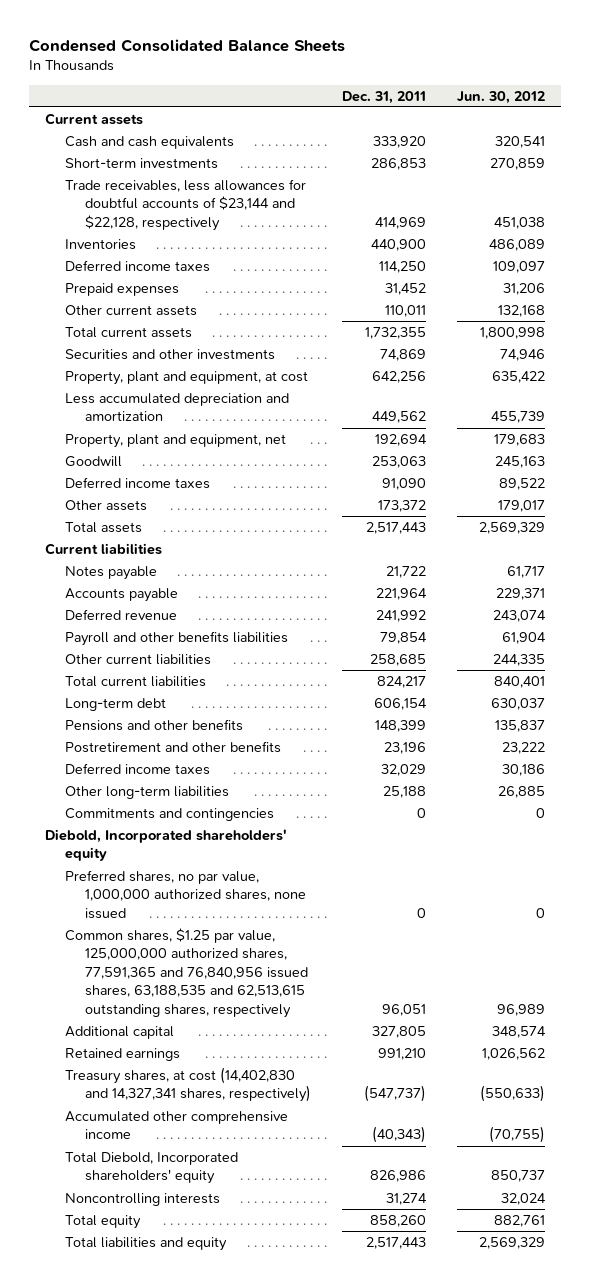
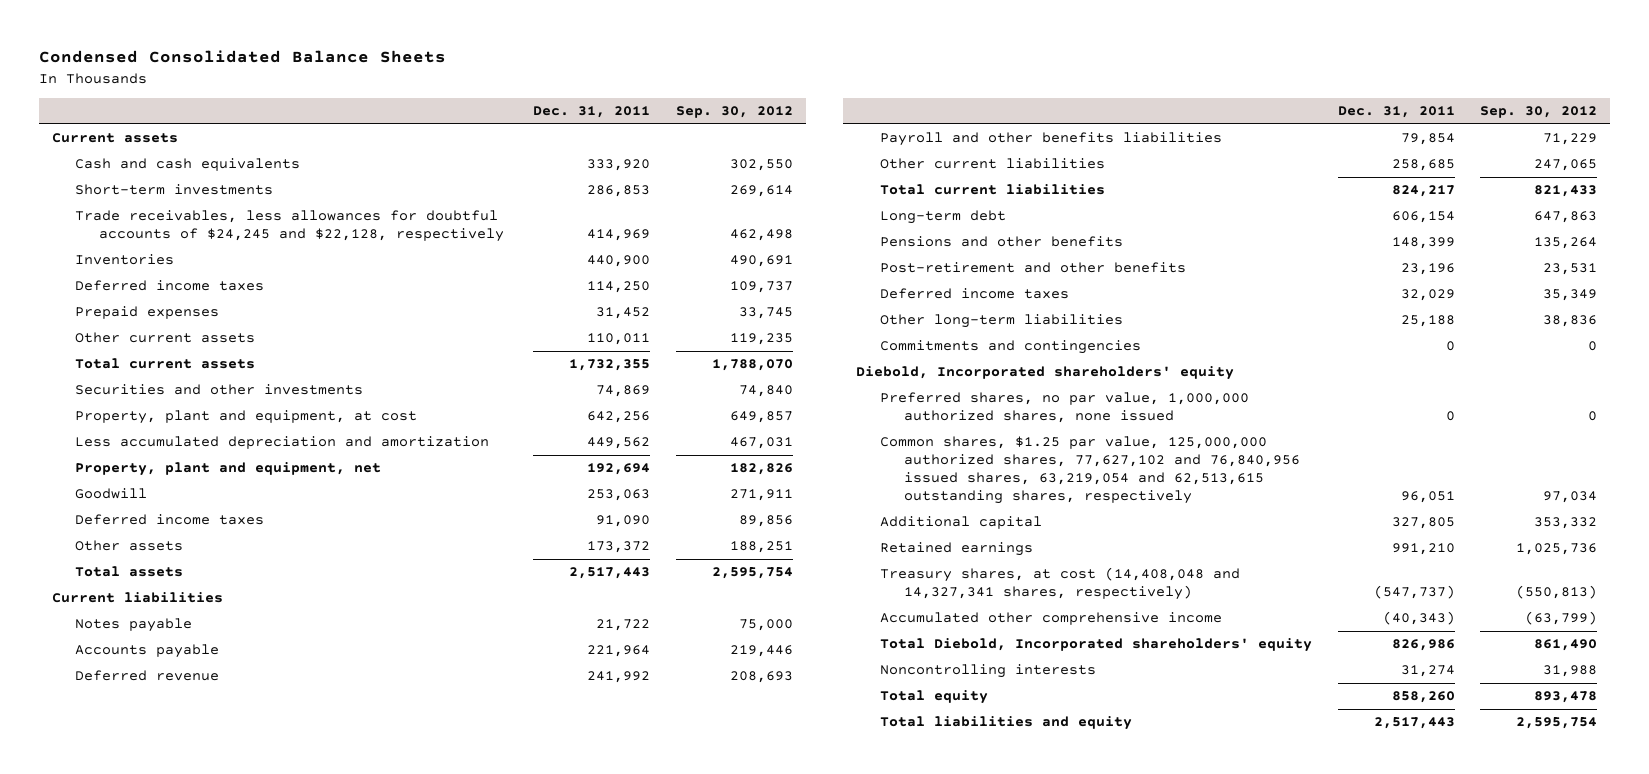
[457,90,546,104] Jun. 30, 2012 -> none
none -> [675,106,793,119] Sep. 30, 2012
[64,178,306,231] Trade receivables, less allowances for doubtful accounts of $23,144 and $22,128, respectively -> [75,210,505,243] Trade receivables, less allowances for doubtful accounts of $24,245 and $22,128, respectively
[64,740,281,753] Postretirement and other benefits -> [879,262,1186,274] Post-retirement and other benefits
[64,927,308,1018] Common shares, $1.25 par value, 125,000,000 authorized shares, 77,591,365 and 76,840,956 issued shares, 63,188,535 and 62,513,615 outstanding shares, respectively -> [879,436,1300,505] Common shares, $1.25 par value, 125,000,000 authorized shares, 77,627,102 and 76,840,956 issued shares, 63,219,054 and 62,513,615 outstanding shares, respectively
[64,1066,311,1103] Treasury shares, at cost (14,402,830 and 14,327,341 shares, respectively) -> [879,567,1240,601] Treasury shares, at cost (14,408,048 and 14,327,341 shares, respectively)

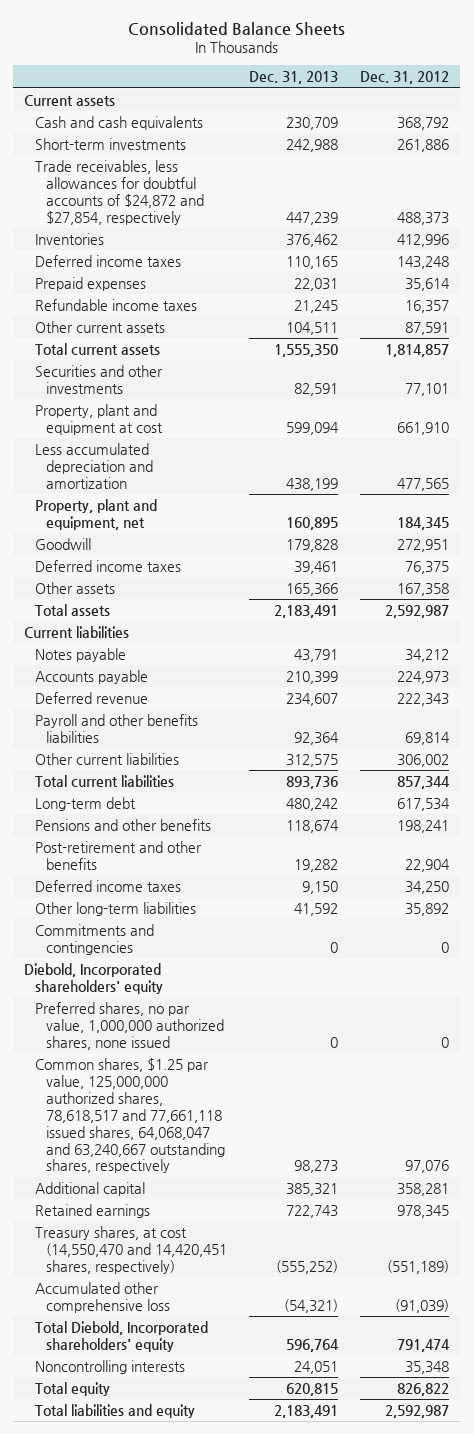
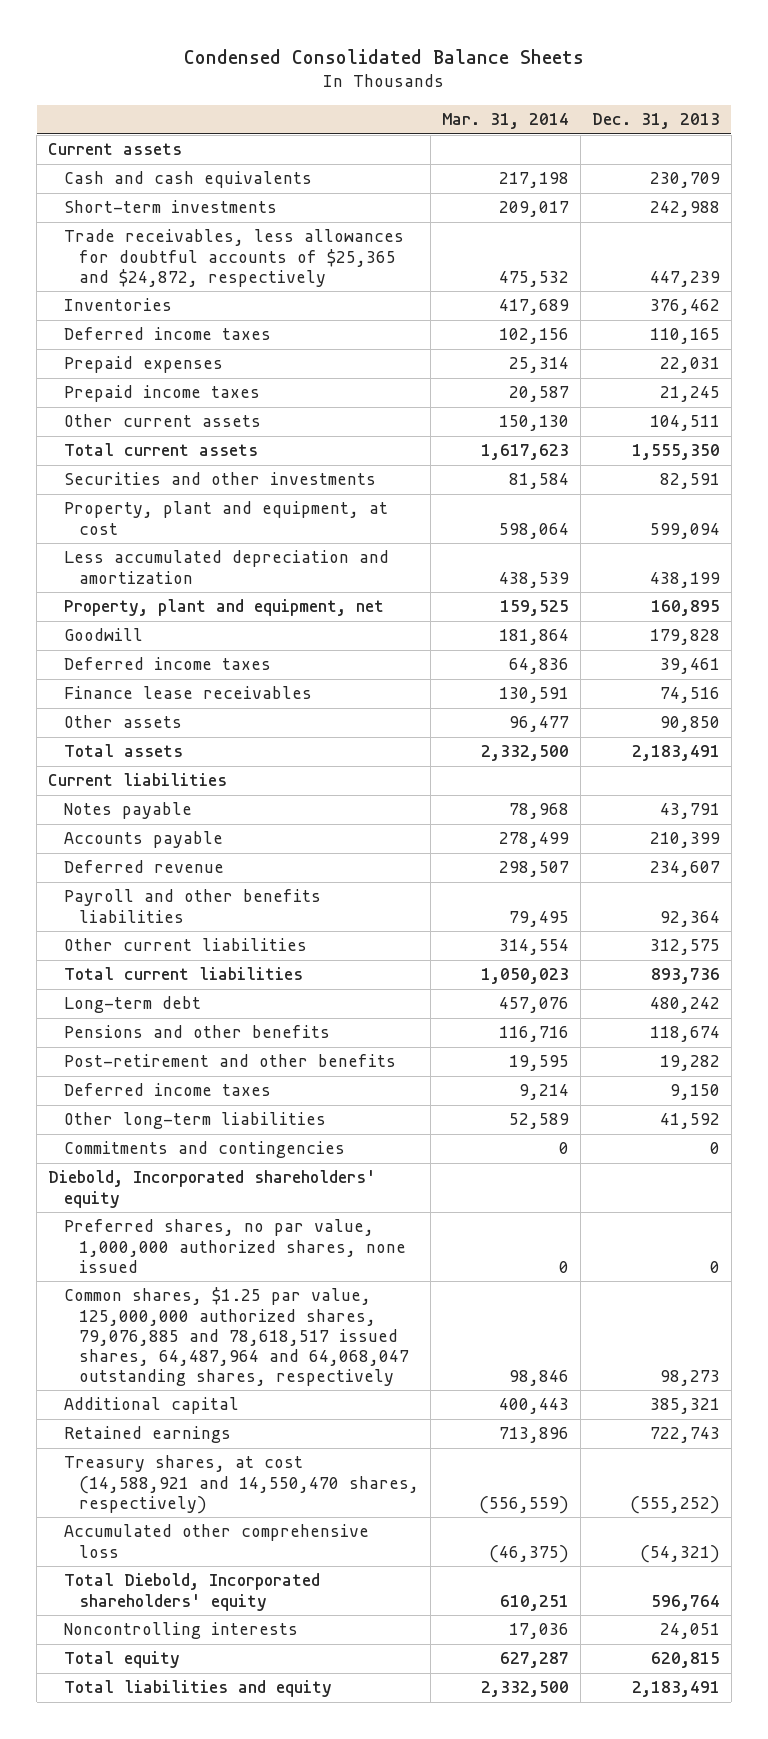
[127,21,345,36] Consolidated Balance Sheets -> [184,48,585,64] Condensed Consolidated Balance Sheets
[360,71,450,85] Dec. 31, 2012 -> none
none -> [441,113,569,130] Mar. 31, 2014
[35,159,205,225] Trade receivables, less allowances for doubtful accounts of $24,872 and $27,854, respectively -> [63,229,404,287] Trade receivables, less allowances for doubtful accounts of $25,365 and $24,872, respectively
[35,298,198,311] Refundable income taxes -> [63,385,260,403] Prepaid income taxes
[35,403,164,435] Property, plant and equipment at cost -> [63,501,388,535] Property, plant and equipment, at cost
none -> [63,686,312,700] Finance lease receivables
[286,582,339,596] 165,366 -> [659,716,720,733] 90,850
[35,1057,226,1174] Common shares, $1.25 par value, 125,000,000 authorized shares, 78,618,517 and 77,661,118 issued shares, 64,068,047 and 63,240,667 outstanding shares, respectively -> [63,1287,410,1386] Common shares, $1.25 par value, 125,000,000 authorized shares, 79,076,885 and 78,618,517 issued shares, 64,487,964 and 64,068,047 outstanding shares, respectively
[35,1225,228,1274] Treasury shares, at cost (14,550,470 and 14,420,451 shares, respectively) -> [63,1455,420,1514] Treasury shares, at cost (14,588,921 and 14,550,470 shares, respectively)

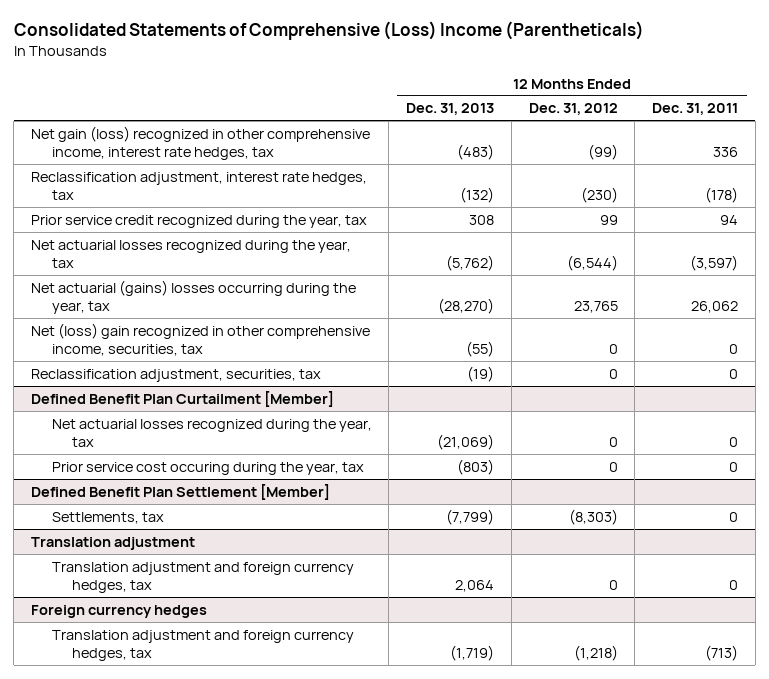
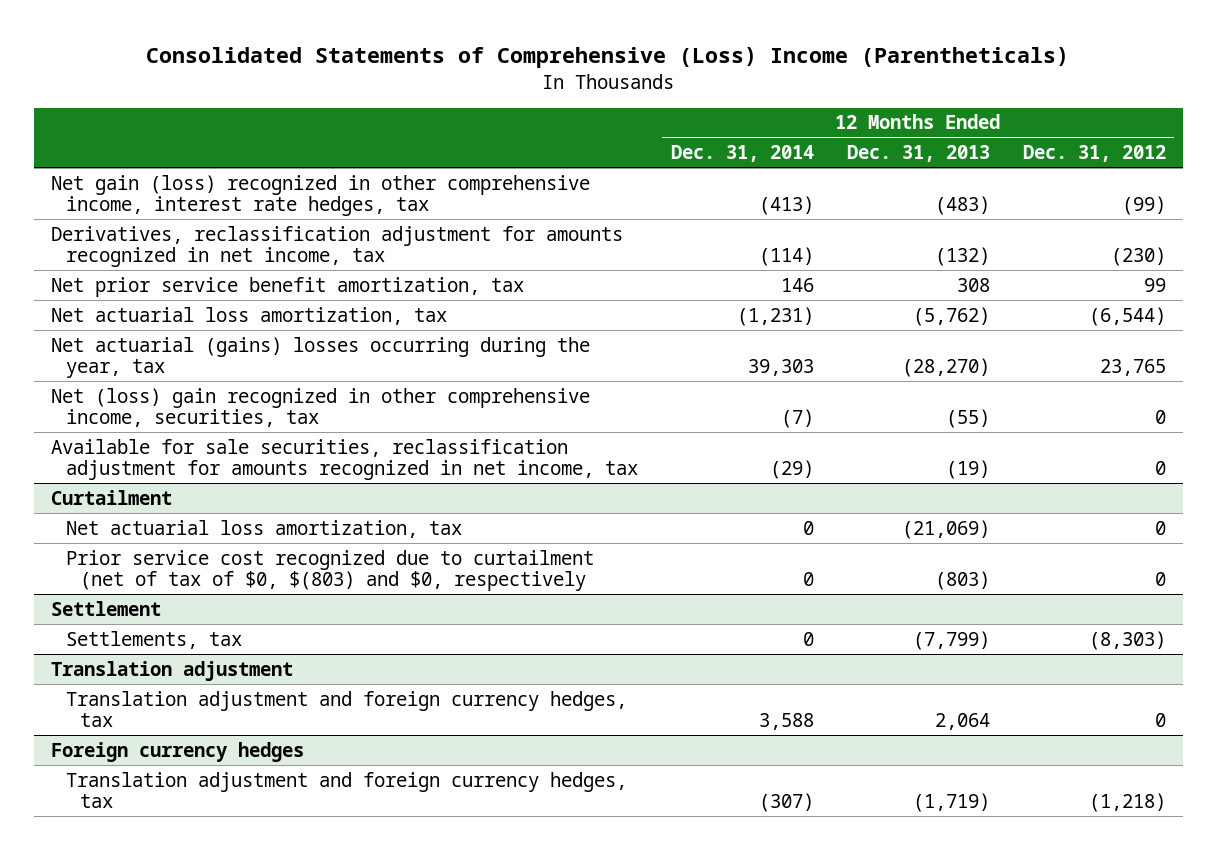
[652,103,739,116] Dec. 31, 2011 -> none
none -> [670,144,814,162] Dec. 31, 2014
[30,171,367,200] Reclassification adjustment, interest rate hedges, tax -> [50,225,623,268] Derivatives, reclassification adjustment for amounts recognized in net income, tax
[30,214,367,228] Prior service credit recognized during the year, tax -> [50,276,524,297] Net prior service benefit amortization, tax
[30,239,351,268] Net actuarial losses recognized during the year, tax -> [50,306,447,325] Net actuarial loss amortization, tax
[30,390,334,407] Defined Benefit Plan Curtailment [Member] -> none
[51,461,364,475] Prior service cost occuring during the year, tax -> none
[30,483,330,500] Defined Benefit Plan Settlement [Member] -> none
[30,368,321,382] Reclassification adjustment, securities, tax -> [50,438,638,481] Available for sale securities, reclassification adjustment for amounts recognized in net income, tax
none -> [50,489,172,505] Curtailment
[51,418,372,447] Net actuarial losses recognized during the year, tax -> [65,519,462,538] Net actuarial loss amortization, tax
none -> [65,549,594,592] Prior service cost recognized due to curtailment (net of tax of $0, $(803) and $0, respectively
none -> [50,600,161,616] Settlement

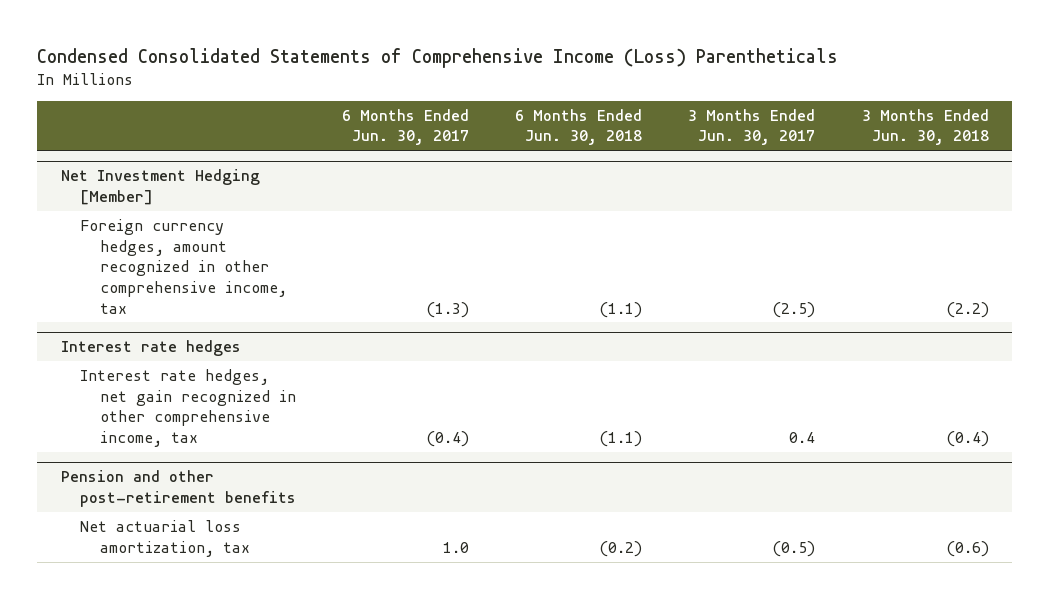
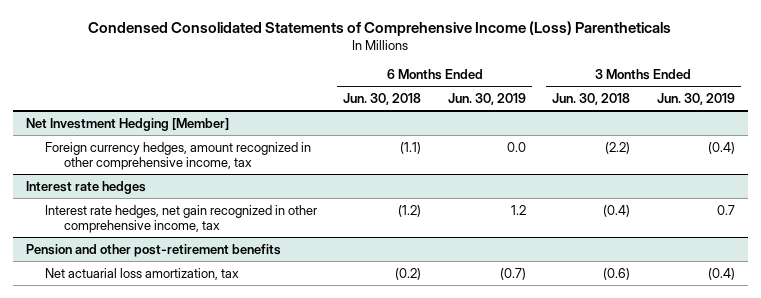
[342,108,470,146] 6 Months Ended Jun. 30, 2017 -> none
[688,108,816,146] 3 Months Ended Jun. 30, 2017 -> none
none -> [447,93,526,106] Jun. 30, 2019
none -> [656,93,735,106] Jun. 30, 2019
[599,430,643,447] (1.1) -> [398,204,422,217] (1.2)

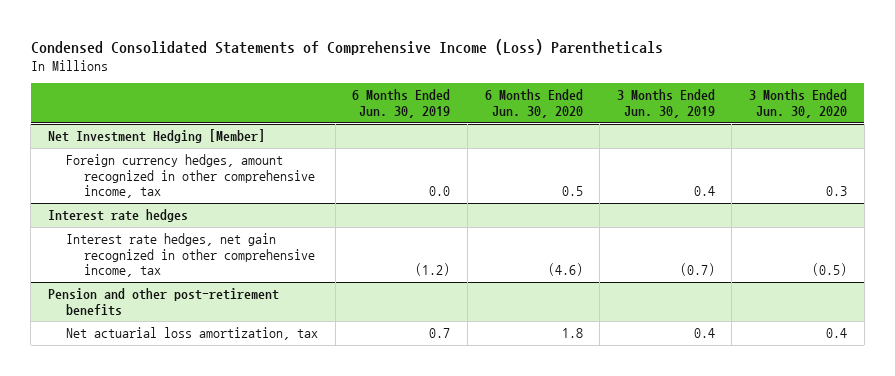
[343,93,422,106] Jun. 30, 2018 -> none
[552,93,631,106] Jun. 30, 2018 -> none
none -> [484,89,583,118] 6 Months Ended Jun. 30, 2020
none -> [748,89,847,118] 3 Months Ended Jun. 30, 2020
[707,141,735,154] (0.4) -> [693,186,715,197] 0.4
[510,204,526,215] 1.2 -> [415,263,451,277] (1.2)
[716,204,735,215] 0.7 -> [679,263,715,277] (0.7)
[499,267,526,280] (0.7) -> [429,328,451,339] 0.7
[707,267,735,280] (0.4) -> [693,328,715,339] 0.4

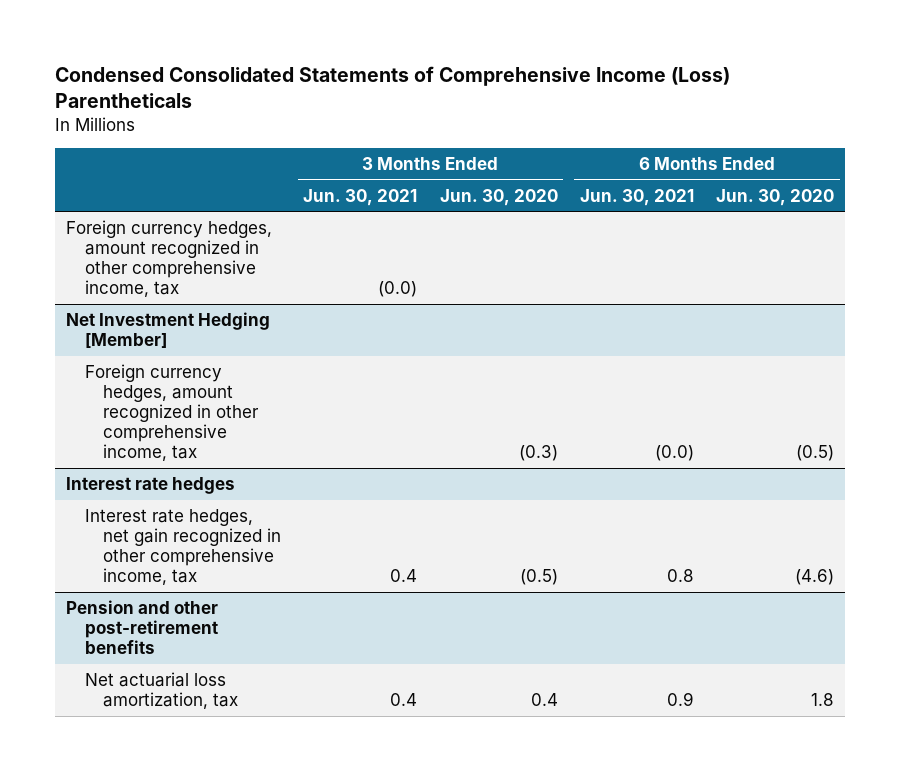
[352,89,451,118] 6 Months Ended Jun. 30, 2019 -> none
[616,89,715,118] 3 Months Ended Jun. 30, 2019 -> none
none -> [303,188,418,206] Jun. 30, 2021
none -> [579,188,694,206] Jun. 30, 2021
none -> [66,220,273,298] Foreign currency hedges, amount recognized in other comprehensive income, tax
[561,186,583,197] 0.5 -> [796,445,835,462] (0.5)
[825,186,847,197] 0.3 -> [518,445,558,462] (0.3)

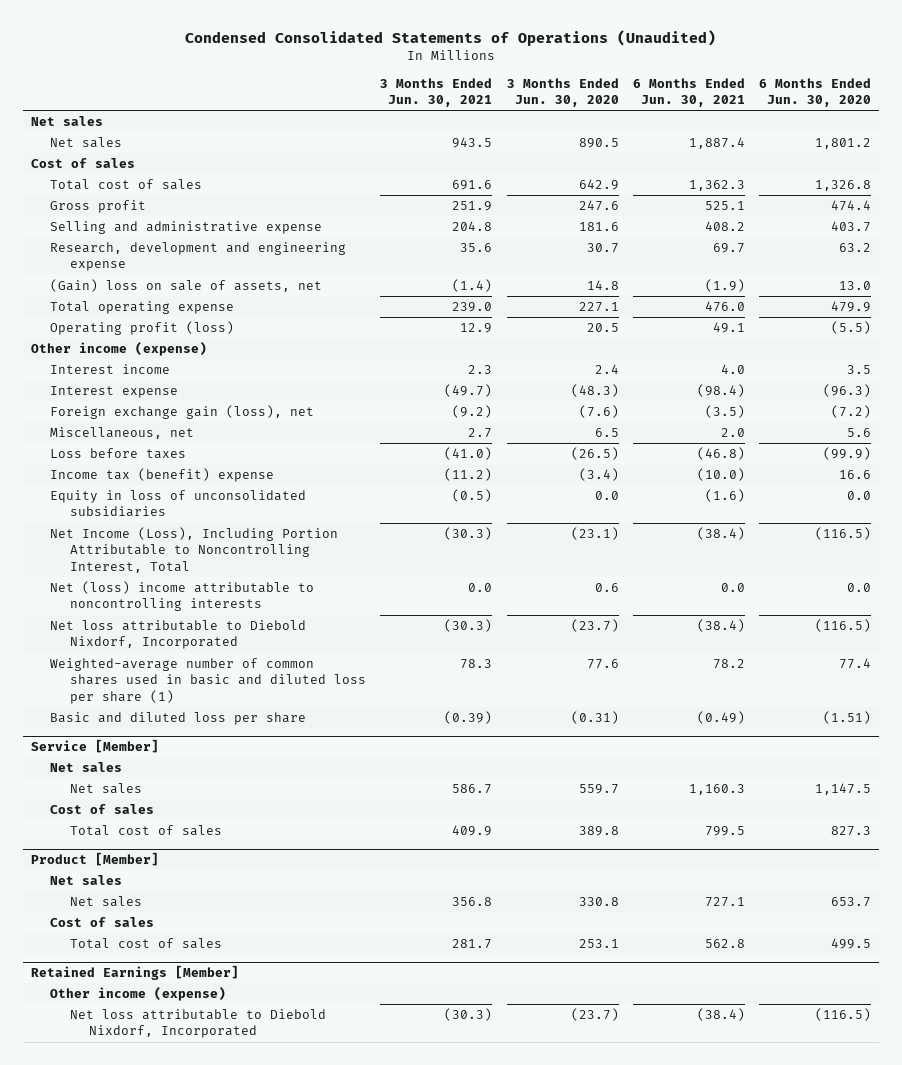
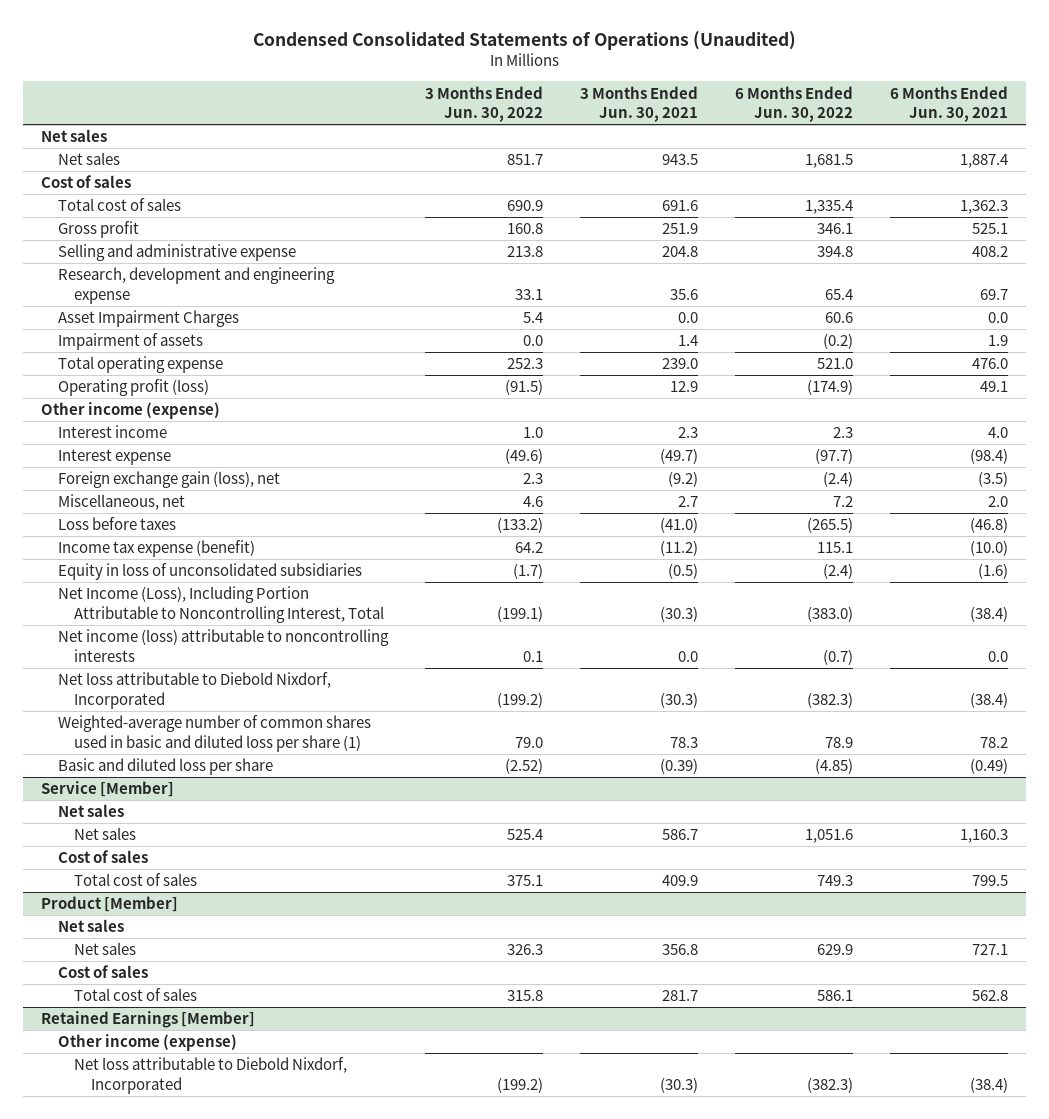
[506,77,619,108] 3 Months Ended Jun. 30, 2020 -> none
[759,77,872,108] 6 Months Ended Jun. 30, 2020 -> none
none -> [424,85,543,123] 3 Months Ended Jun. 30, 2022
none -> [734,85,853,123] 6 Months Ended Jun. 30, 2022
none -> [57,310,239,328] Asset Impairment Charges
[50,279,323,293] (Gain) loss on sale of assets, net -> [57,333,203,351] Impairment of assets
[452,279,493,293] (1.4) -> [677,335,698,347] 1.4
[705,279,746,293] (1.9) -> [987,335,1008,347] 1.9
[50,468,275,483] Income tax (benefit) expense -> [57,540,255,558] Income tax expense (benefit)
[50,581,315,612] Net (loss) income attributable to noncontrolling interests -> [57,629,389,662] Net income (loss) attributable to noncontrolling interests

